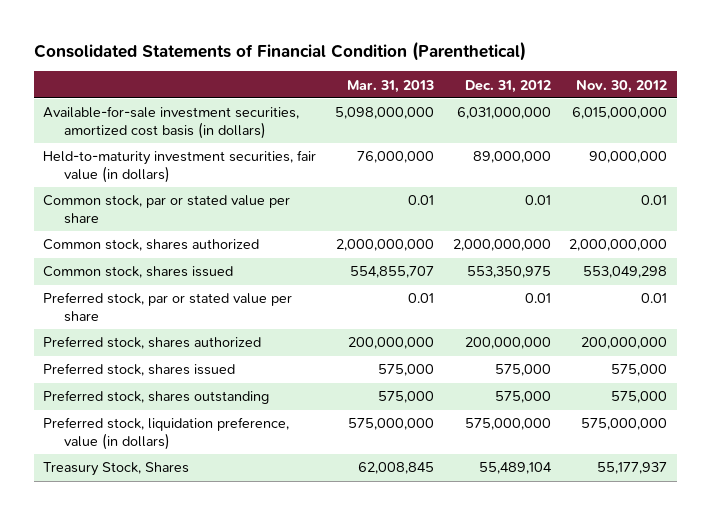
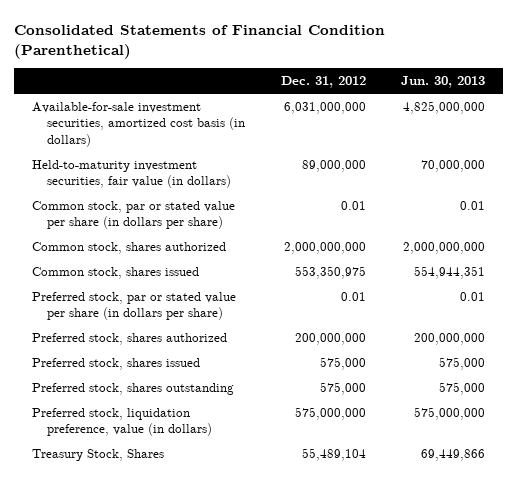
[347,79,435,93] Mar. 31, 2013 -> none
[576,79,668,93] Nov. 30, 2012 -> none
none -> [401,76,486,89] Jun. 30, 2013
[43,195,291,225] Common stock, par or stated value per share -> [32,200,236,230] Common stock, par or stated value per share (in dollars per share)
[43,292,293,323] Preferred stock, par or stated value per share -> [32,291,237,321] Preferred stock, par or stated value per share (in dollars per share)

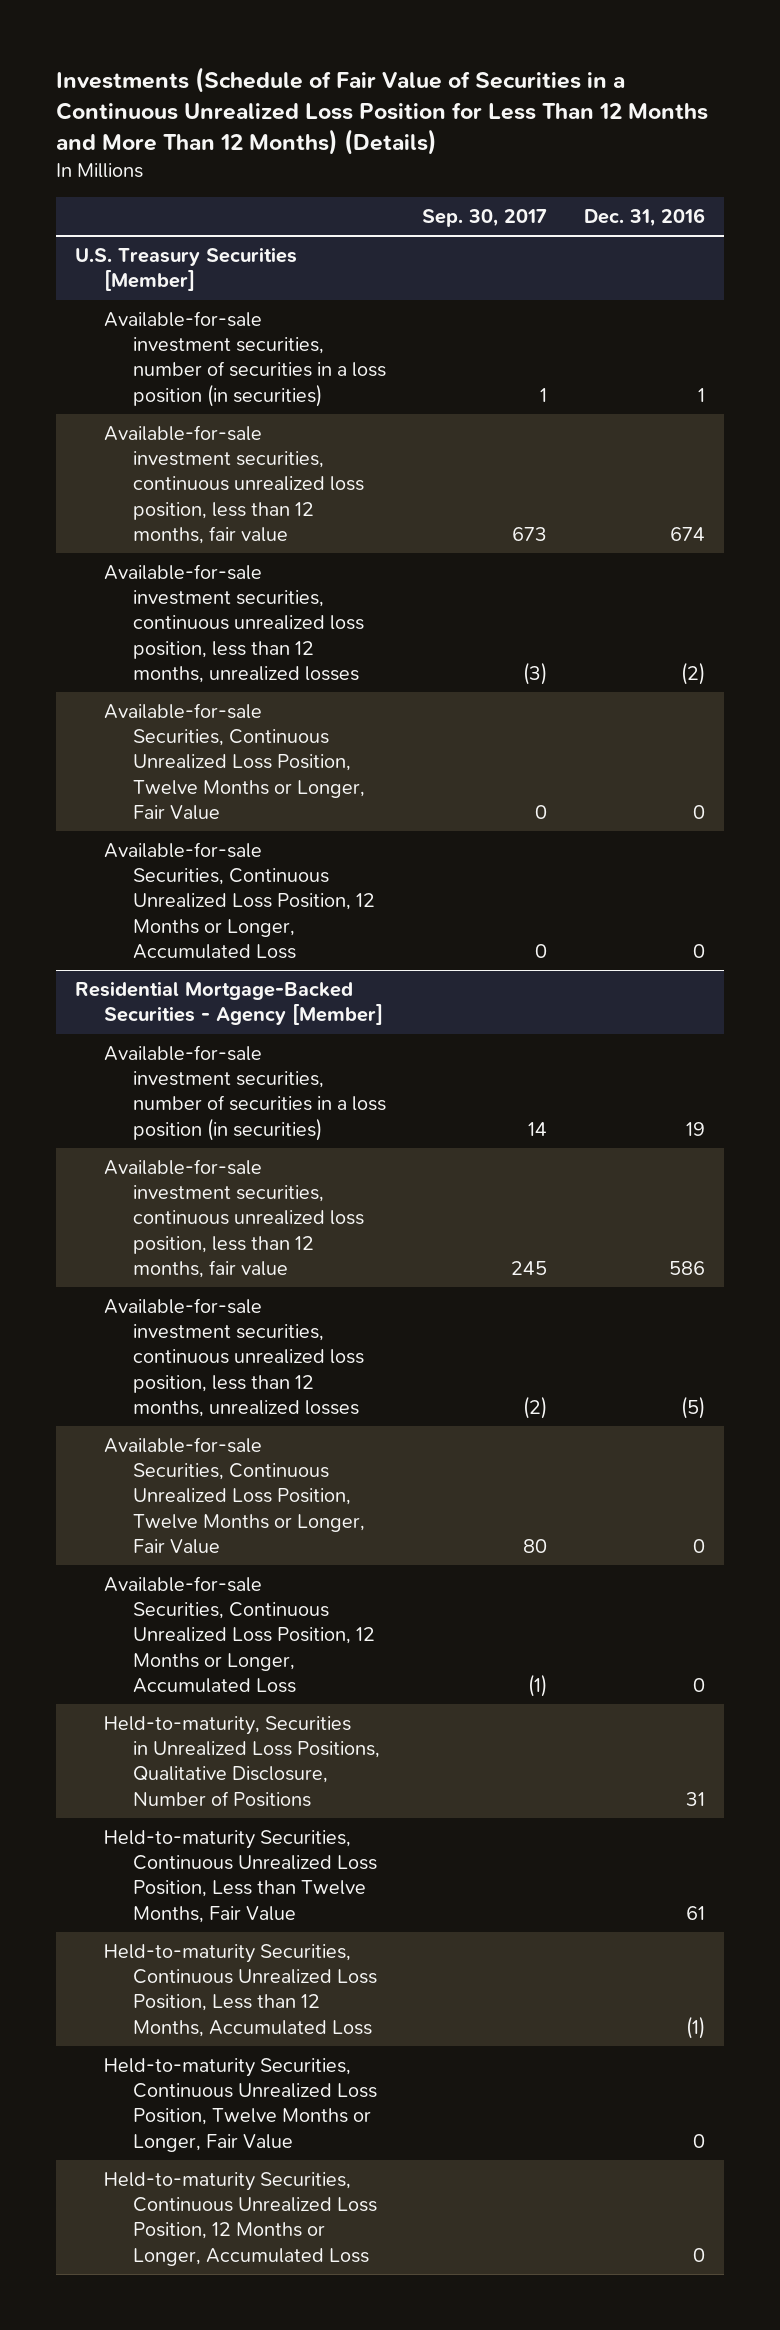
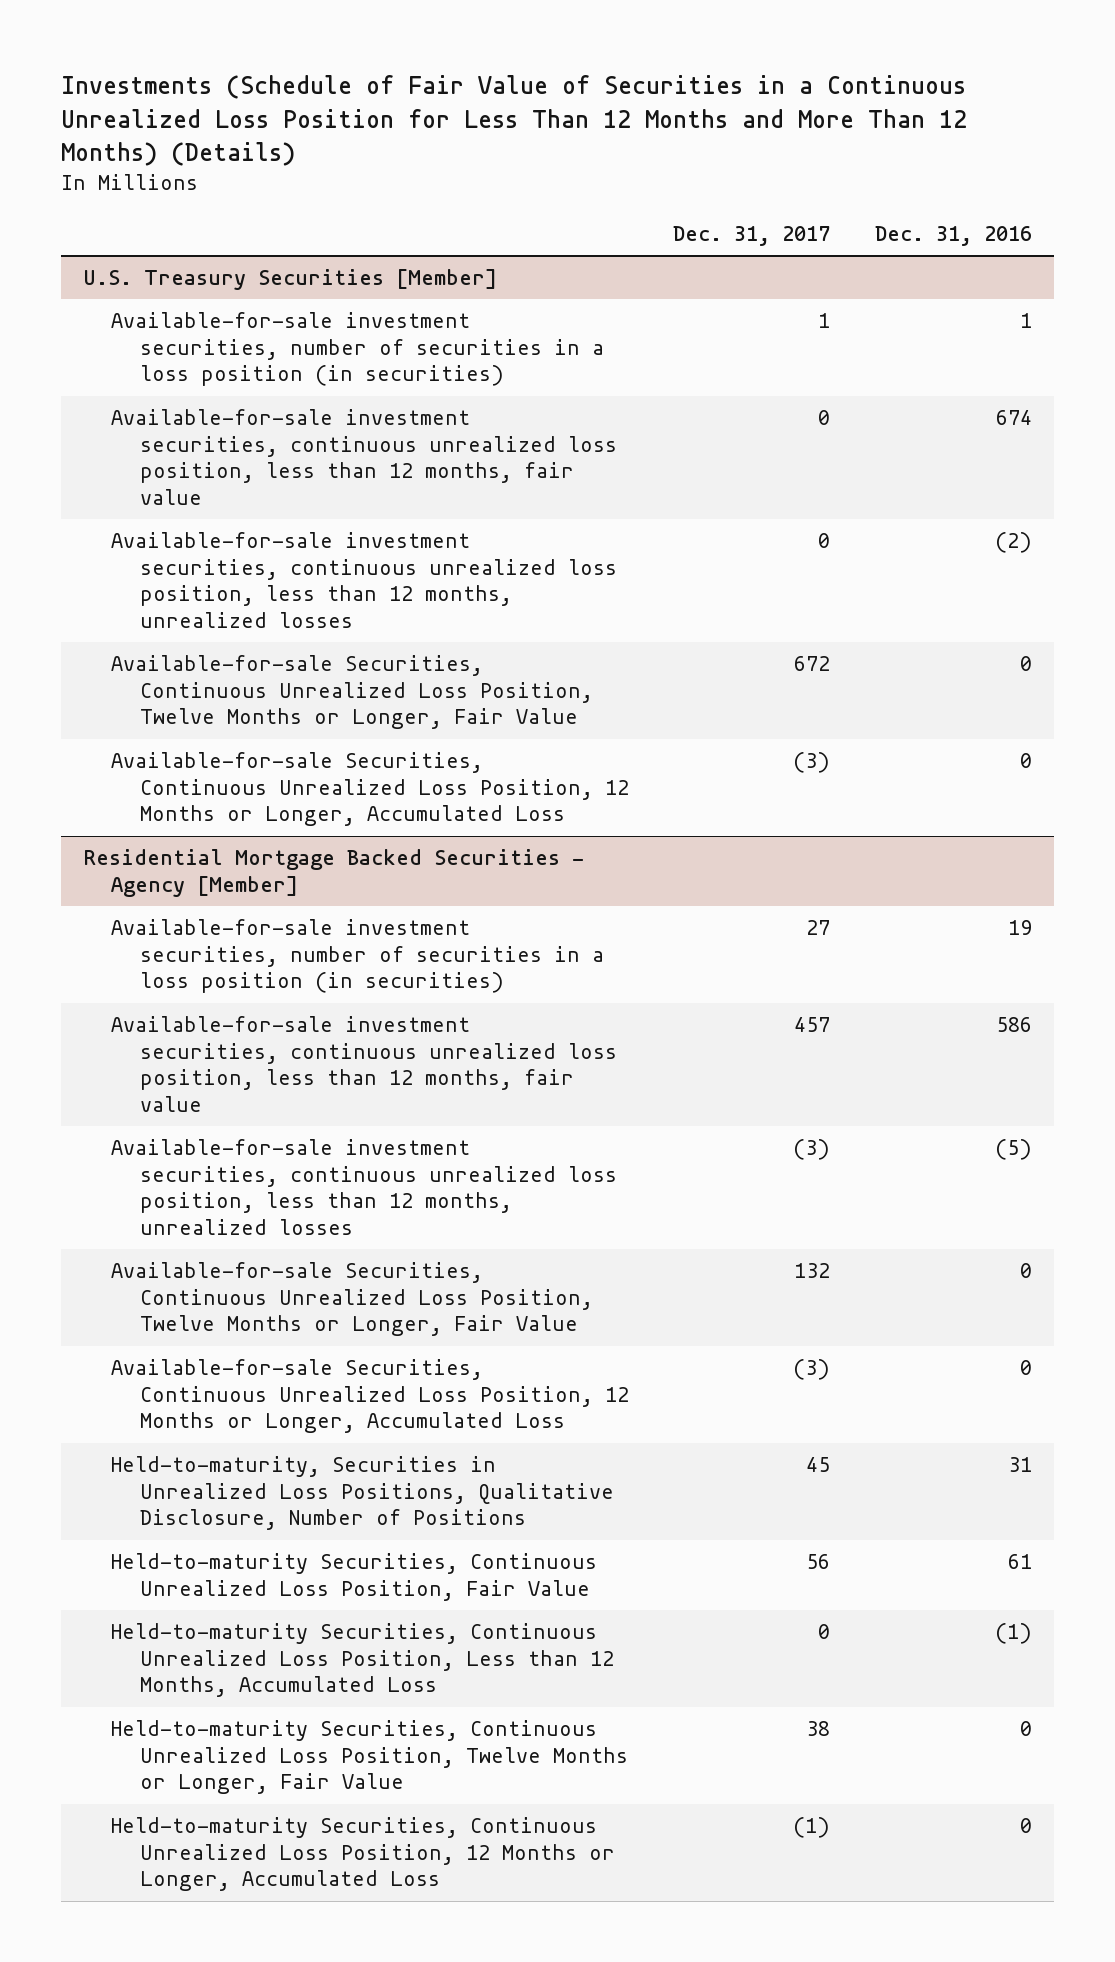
[422,208,548,227] Sep. 30, 2017 -> none
none -> [673,225,831,246] Dec. 31, 2017
[74,980,383,1026] Residential Mortgage-Backed Securities - Agency [Member] -> [83,849,585,897] Residential Mortgage Backed Securities - Agency [Member]
[103,1829,377,1923] Held-to-maturity Securities, Continuous Unrealized Loss Position, Less than Twelve Months, Fair Value -> [111,1553,598,1601] Held-to-maturity Securities, Continuous Unrealized Loss Position, Fair Value

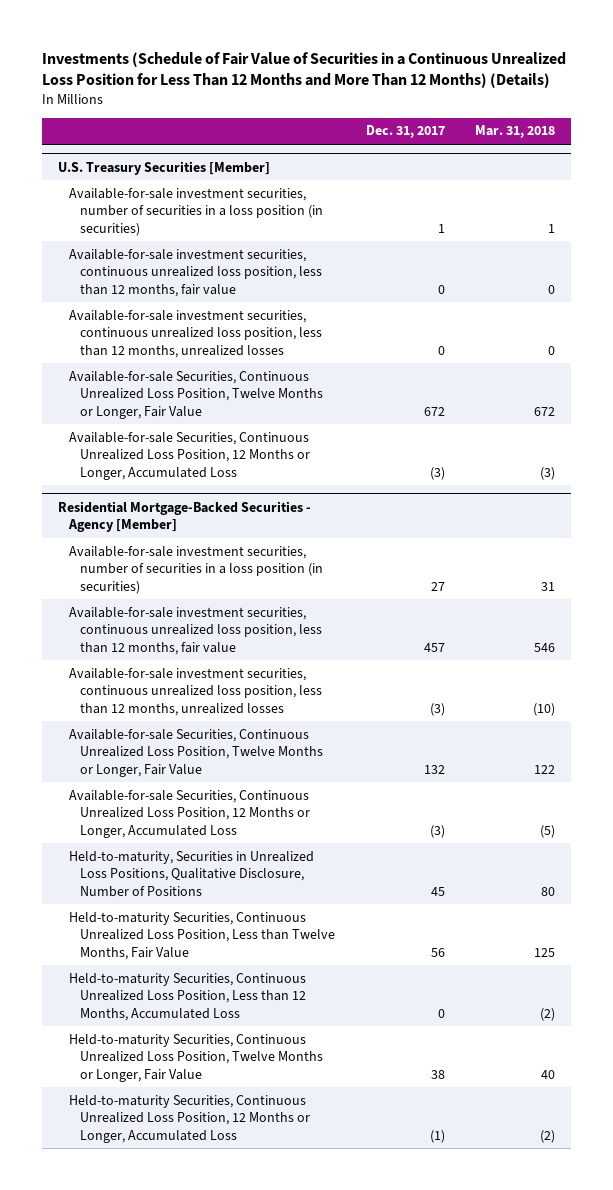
[874,225,1032,246] Dec. 31, 2016 -> none
none -> [475,125,556,139] Mar. 31, 2018
[83,849,585,897] Residential Mortgage Backed Securities - Agency [Member] -> [57,500,311,533] Residential Mortgage-Backed Securities - Agency [Member]
[111,1553,598,1601] Held-to-maturity Securities, Continuous Unrealized Loss Position, Fair Value -> [68,911,335,960] Held-to-maturity Securities, Continuous Unrealized Loss Position, Less than Twelve Months, Fair Value

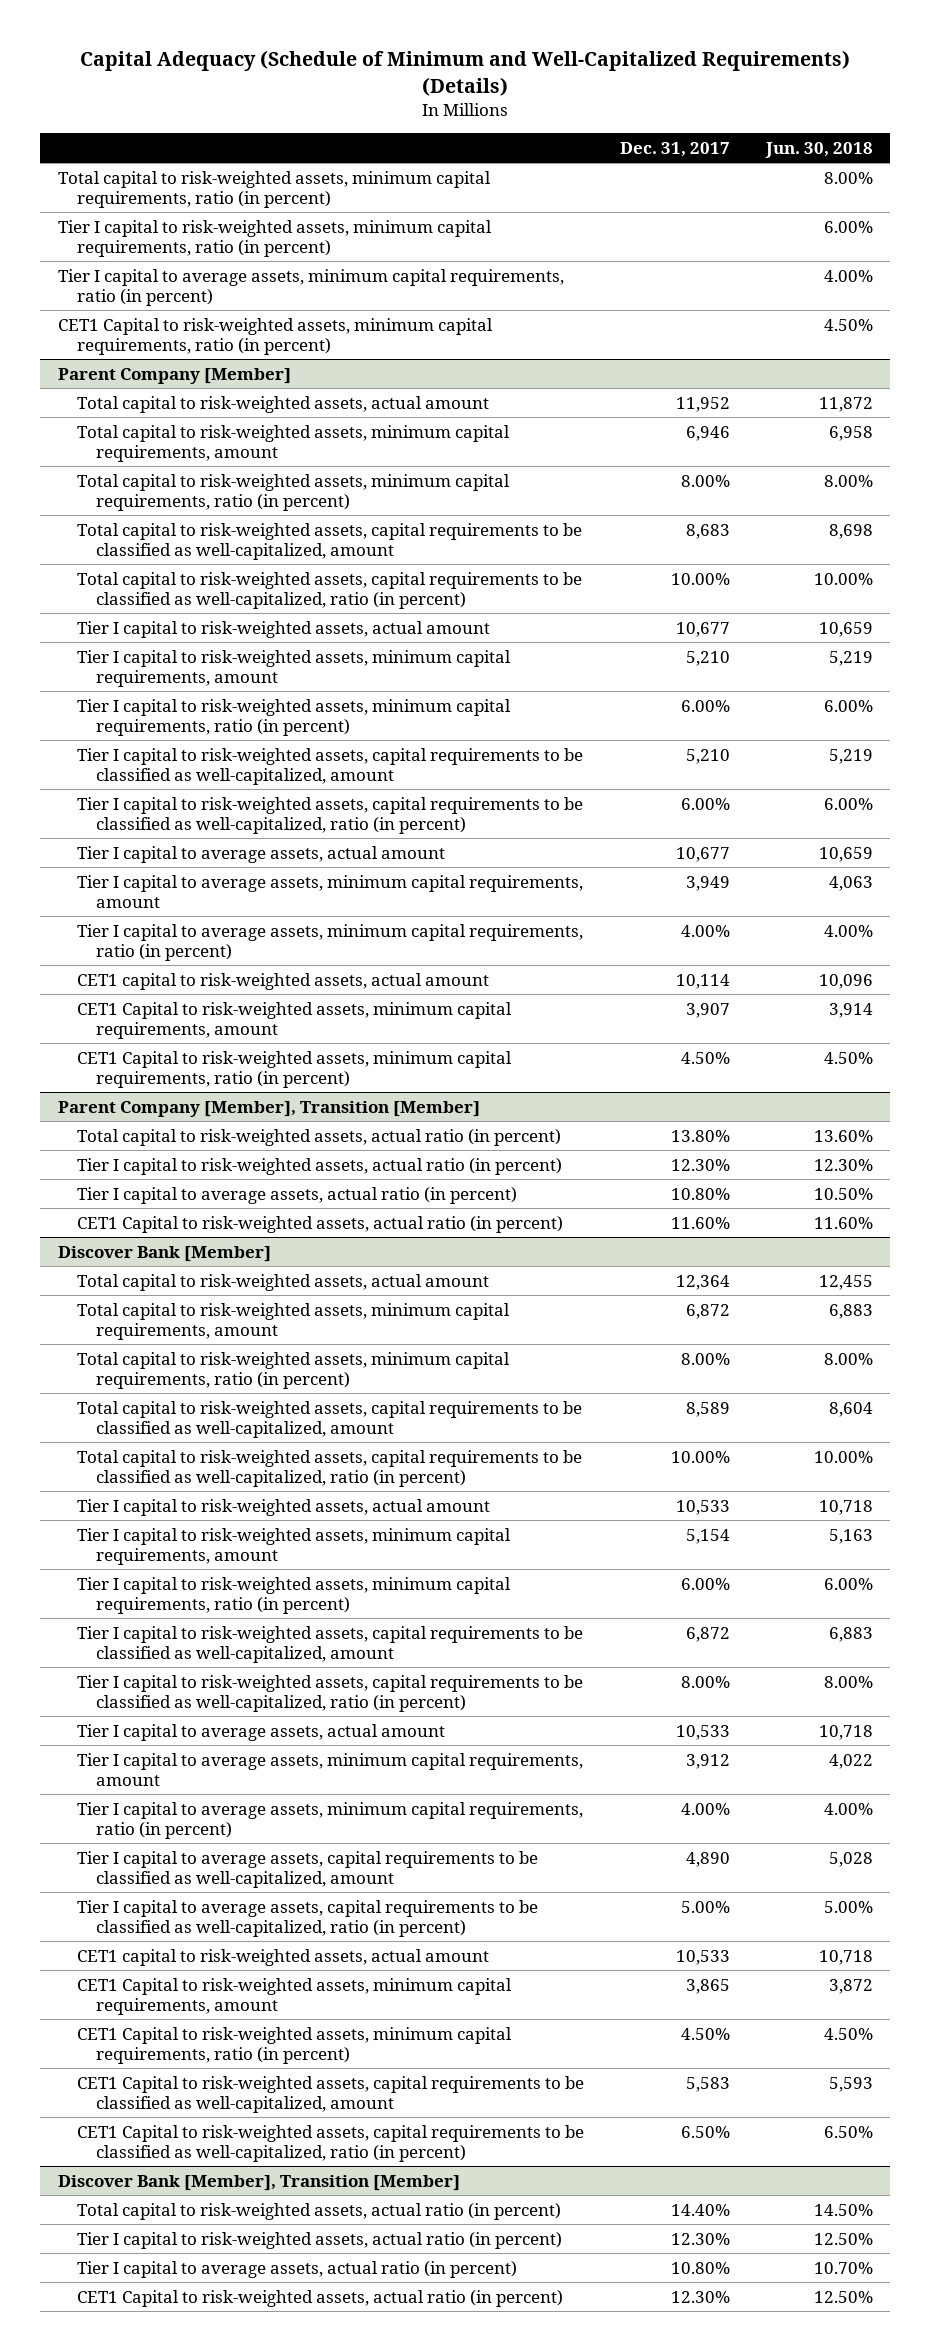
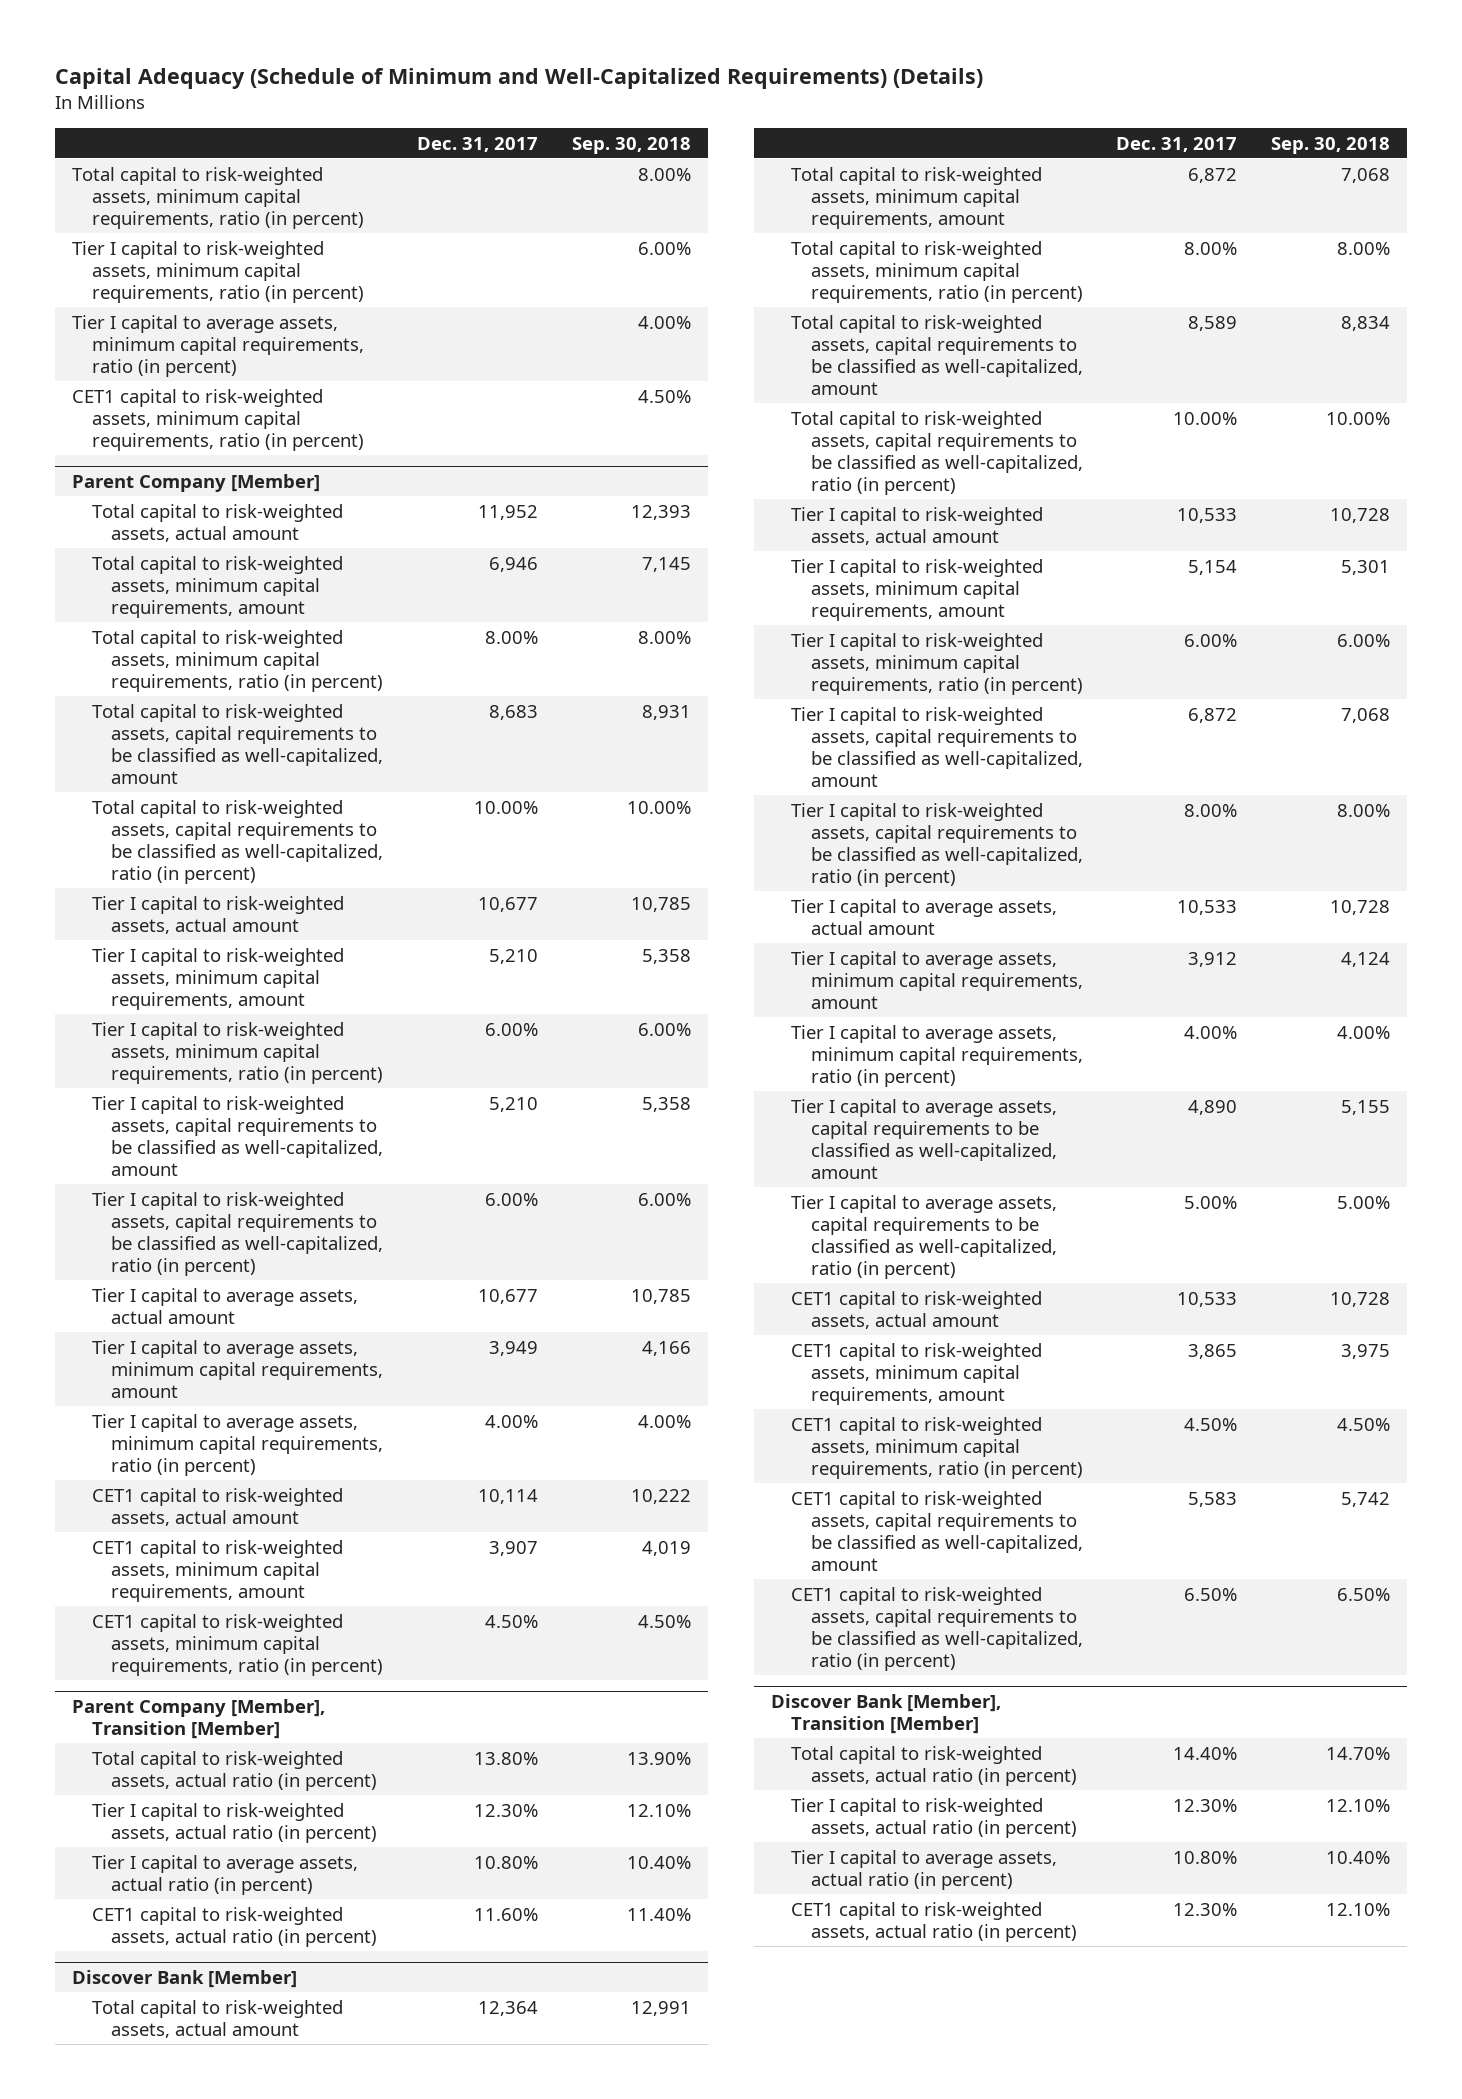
[764,141,873,158] Jun. 30, 2018 -> none
none -> [571,136,691,154] Sep. 30, 2018
[57,317,493,355] CET1 Capital to risk-weighted assets, minimum capital requirements, ratio (in percent) -> [71,388,364,451] CET1 capital to risk-weighted assets, minimum capital requirements, ratio (in percent)
[76,1001,512,1039] CET1 Capital to risk-weighted assets, minimum capital requirements, amount -> [91,1539,343,1602] CET1 capital to risk-weighted assets, minimum capital requirements, amount
[76,1050,512,1088] CET1 Capital to risk-weighted assets, minimum capital requirements, ratio (in percent) -> [91,1613,384,1676] CET1 capital to risk-weighted assets, minimum capital requirements, ratio (in percent)
[76,1215,563,1233] CET1 Capital to risk-weighted assets, actual ratio (in percent) -> [91,1906,378,1947] CET1 capital to risk-weighted assets, actual ratio (in percent)
[76,1977,512,2015] CET1 Capital to risk-weighted assets, minimum capital requirements, amount -> [790,1342,1042,1405] CET1 capital to risk-weighted assets, minimum capital requirements, amount
[76,2026,512,2064] CET1 Capital to risk-weighted assets, minimum capital requirements, ratio (in percent) -> [790,1416,1083,1479] CET1 capital to risk-weighted assets, minimum capital requirements, ratio (in percent)
[76,2075,584,2113] CET1 Capital to risk-weighted assets, capital requirements to be classified as well-capitalized, amount -> [790,1490,1083,1571] CET1 capital to risk-weighted assets, capital requirements to be classified as well-capitalized, amount
[76,2124,584,2162] CET1 Capital to risk-weighted assets, capital requirements to be classified as well-capitalized, ratio (in percent) -> [790,1586,1083,1671] CET1 capital to risk-weighted assets, capital requirements to be classified as well-capitalized, ratio (in percent)
[76,2289,563,2307] CET1 Capital to risk-weighted assets, actual ratio (in percent) -> [790,1901,1077,1942] CET1 capital to risk-weighted assets, actual ratio (in percent)

